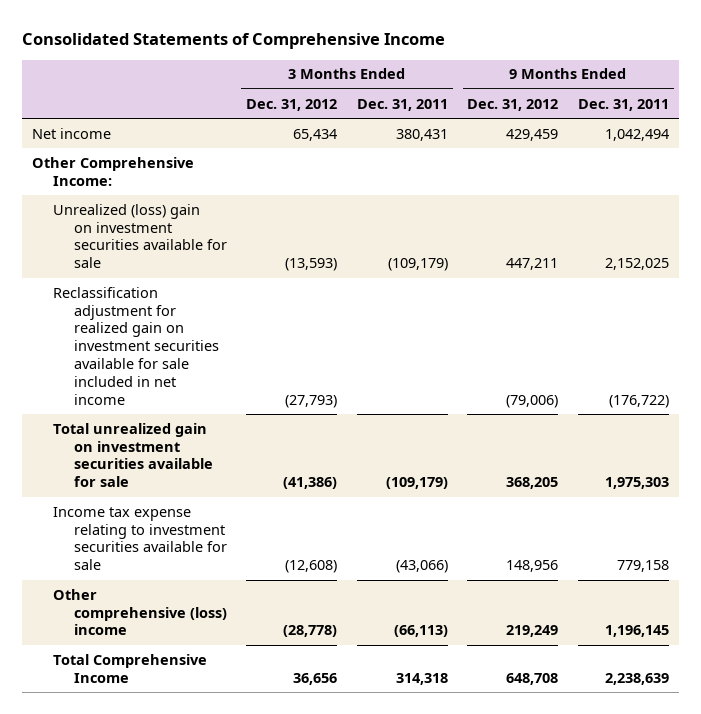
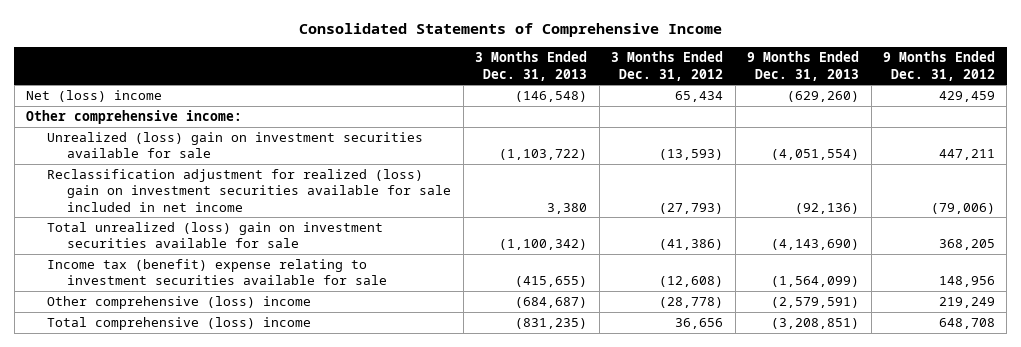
[356,98,448,111] Dec. 31, 2011 -> none
[578,98,670,111] Dec. 31, 2011 -> none
none -> [475,51,588,81] 3 Months Ended Dec. 31, 2013
none -> [747,51,860,81] 9 Months Ended Dec. 31, 2013
[32,127,112,139] Net income -> [26,89,163,102] Net (loss) income
[32,156,195,186] Other Comprehensive Income: -> [26,109,243,124] Other comprehensive income:
[52,286,219,405] Reclassification adjustment for realized gain on investment securities available for sale included in net income -> [46,168,452,212] Reclassification adjustment for realized (loss) gain on investment securities available for sale included in net income
[52,422,213,488] Total unrealized gain on investment securities available for sale -> [46,221,383,249] Total unrealized (loss) gain on investment securities available for sale
[52,506,227,571] Income tax expense relating to investment securities available for sale -> [46,258,388,286] Income tax (benefit) expense relating to investment securities available for sale
[52,653,207,683] Total Comprehensive Income -> [46,316,311,330] Total comprehensive (loss) income

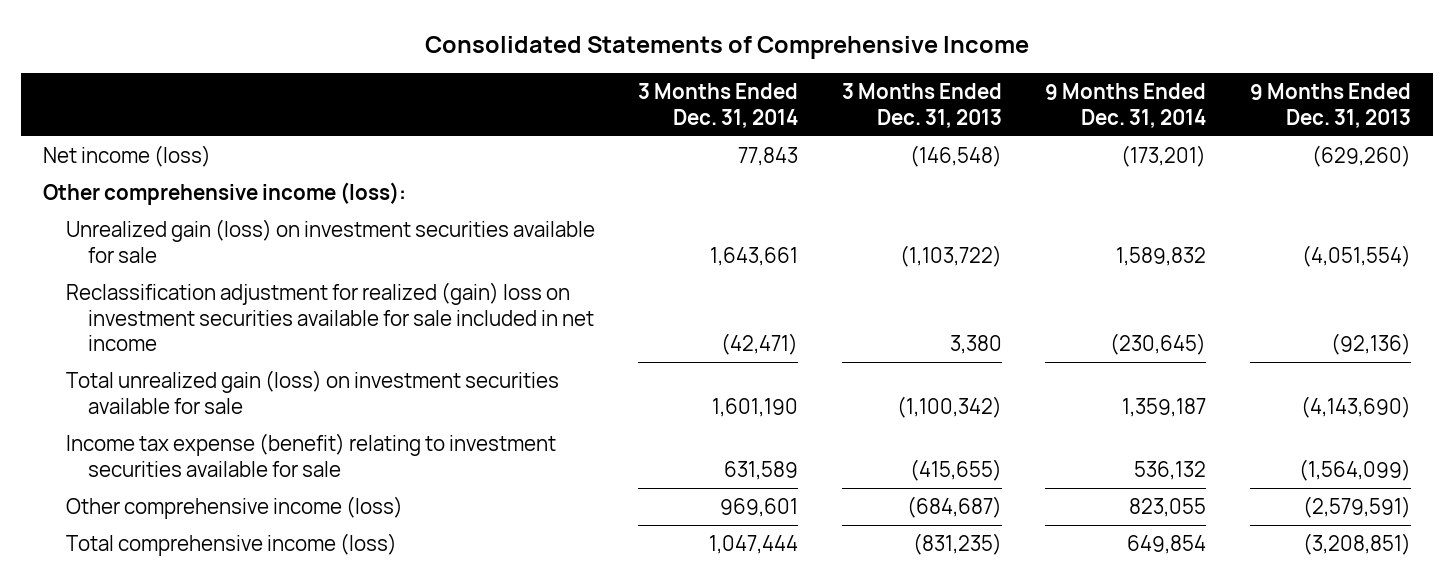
[611,51,724,81] 3 Months Ended Dec. 31, 2012 -> none
[882,51,995,81] 9 Months Ended Dec. 31, 2012 -> none
none -> [638,83,799,128] 3 Months Ended Dec. 31, 2014
none -> [1045,83,1207,128] 9 Months Ended Dec. 31, 2014
[26,89,163,102] Net (loss) income -> [43,144,212,167] Net income (loss)
[26,109,243,124] Other comprehensive income: -> [43,181,407,205] Other comprehensive income (loss):
[46,131,423,159] Unrealized (loss) gain on investment securities available for sale -> [65,218,595,263] Unrealized gain (loss) on investment securities available for sale
[46,168,452,212] Reclassification adjustment for realized (loss) gain on investment securities available for sale included in net income -> [65,281,594,352] Reclassification adjustment for realized (gain) loss on investment securities available for sale included in net income
[46,221,383,249] Total unrealized (loss) gain on investment securities available for sale -> [65,369,559,414] Total unrealized gain (loss) on investment securities available for sale
[46,258,388,286] Income tax (benefit) expense relating to investment securities available for sale -> [65,432,556,477] Income tax expense (benefit) relating to investment securities available for sale
[46,295,311,309] Other comprehensive (loss) income -> [65,495,403,519] Other comprehensive income (loss)
[46,316,311,330] Total comprehensive (loss) income -> [65,532,397,556] Total comprehensive income (loss)

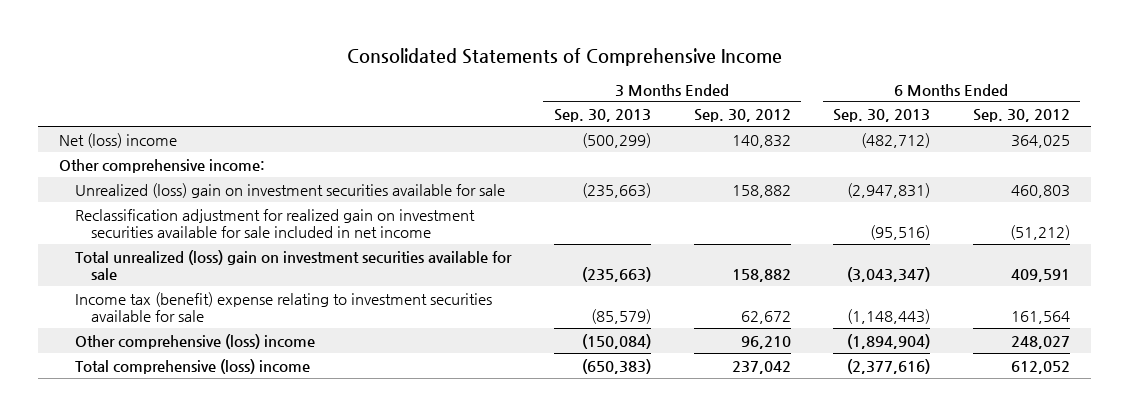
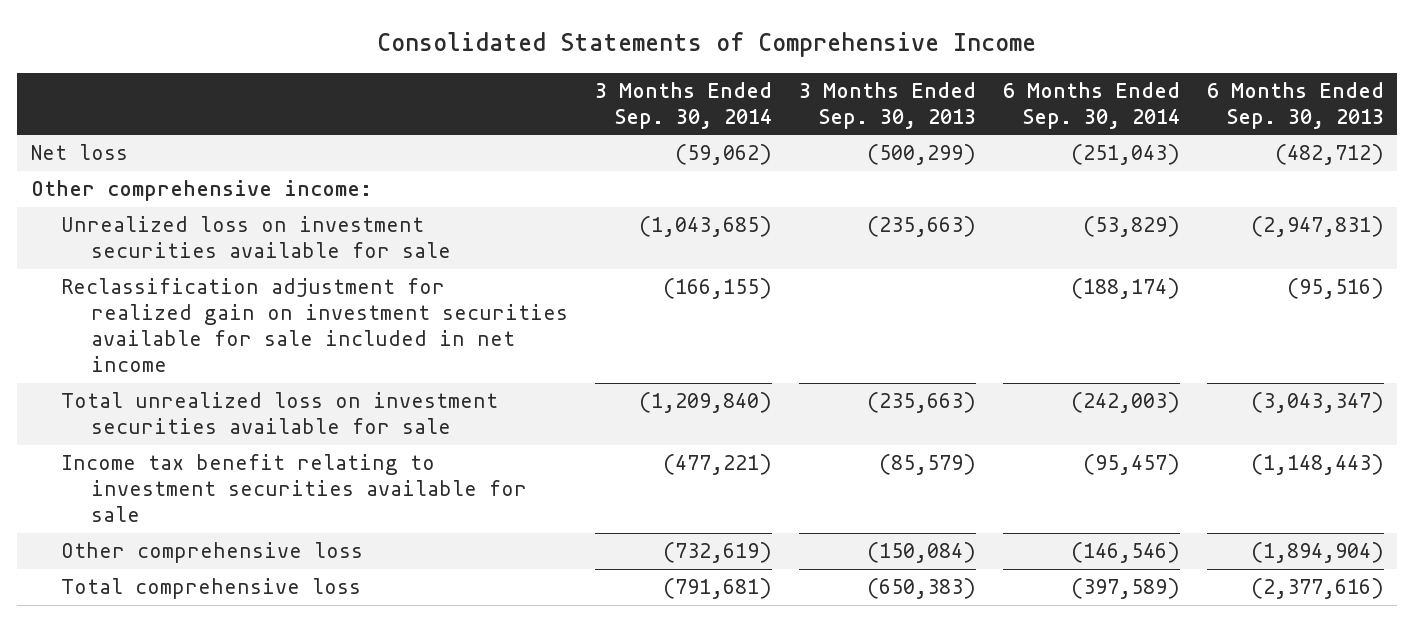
[693,109,791,123] Sep. 30, 2012 -> none
[972,109,1070,123] Sep. 30, 2012 -> none
none -> [595,81,773,129] 3 Months Ended Sep. 30, 2014
none -> [1002,81,1180,129] 6 Months Ended Sep. 30, 2014
[59,132,178,148] Net (loss) income -> [30,144,128,161] Net loss
[75,182,506,198] Unrealized (loss) gain on investment securities available for sale -> [61,216,452,259] Unrealized loss on investment securities available for sale
[75,249,513,281] Total unrealized (loss) gain on investment securities available for sale -> [61,392,499,435] Total unrealized loss on investment securities available for sale
[75,291,493,323] Income tax (benefit) expense relating to investment securities available for sale -> [61,454,528,523] Income tax benefit relating to investment securities available for sale
[75,333,316,349] Other comprehensive (loss) income -> [61,542,364,564] Other comprehensive loss
[75,358,311,374] Total comprehensive (loss) income -> [61,578,362,600] Total comprehensive loss

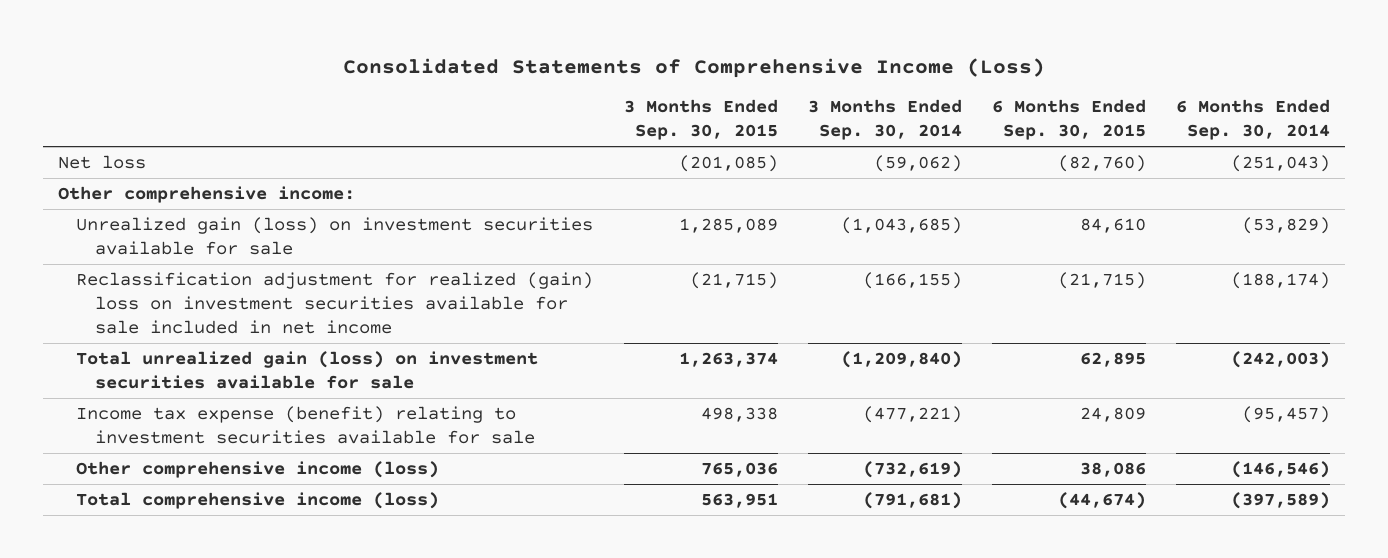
[377,31,1037,57] Consolidated Statements of Comprehensive Income -> [343,57,1046,78] Consolidated Statements of Comprehensive Income (Loss)
[799,81,977,129] 3 Months Ended Sep. 30, 2013 -> none
[1206,81,1384,129] 6 Months Ended Sep. 30, 2013 -> none
none -> [623,99,778,141] 3 Months Ended Sep. 30, 2015
none -> [991,99,1146,141] 6 Months Ended Sep. 30, 2015
[61,216,452,259] Unrealized loss on investment securities available for sale -> [76,217,594,255] Unrealized gain (loss) on investment securities available for sale
[61,278,569,373] Reclassification adjustment for realized gain on investment securities available for sale included in net income -> [76,272,594,334] Reclassification adjustment for realized (gain) loss on investment securities available for sale included in net income
[61,392,499,435] Total unrealized loss on investment securities available for sale -> [76,351,539,389] Total unrealized gain (loss) on investment securities available for sale
[61,454,528,523] Income tax benefit relating to investment securities available for sale -> [76,406,535,444] Income tax expense (benefit) relating to investment securities available for sale
[61,542,364,564] Other comprehensive loss -> [76,461,440,479] Other comprehensive income (loss)
[61,578,362,600] Total comprehensive loss -> [76,492,440,510] Total comprehensive income (loss)

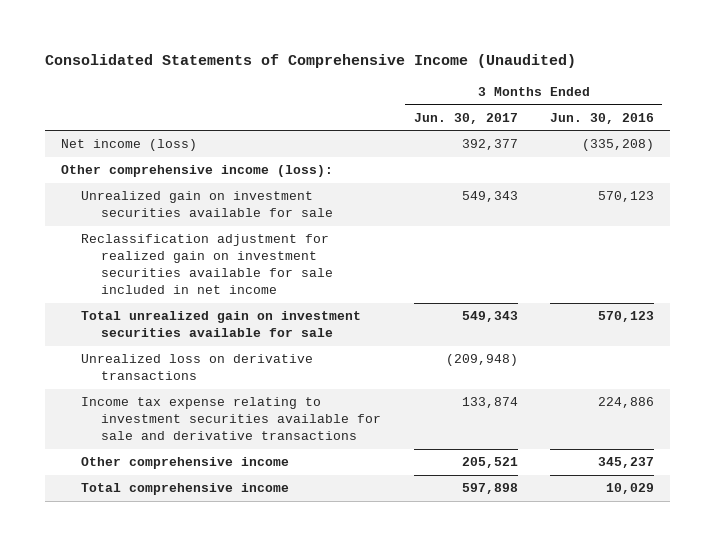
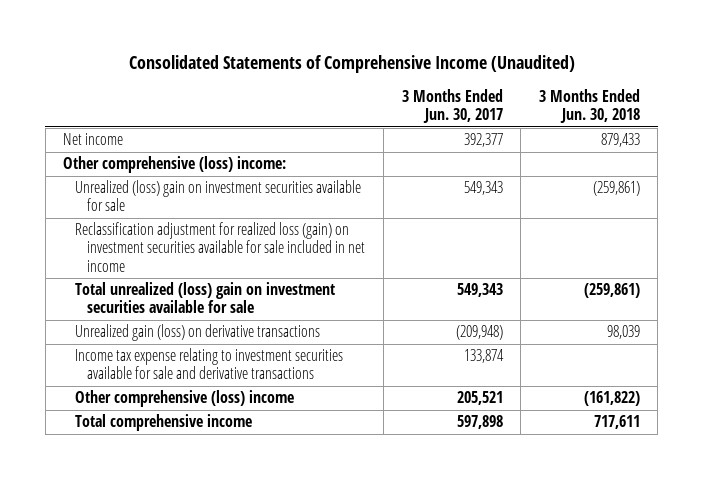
[550,112,655,124] Jun. 30, 2016 -> none
none -> [538,89,640,124] 3 Months Ended Jun. 30, 2018
[61,139,198,152] Net income (loss) -> [63,133,124,146] Net income
[61,165,334,178] Other comprehensive income (loss): -> [63,156,287,174] Other comprehensive (loss) income:
[81,191,334,218] Unrealized gain on investment securities available for sale -> [75,180,362,212] Unrealized (loss) gain on investment securities available for sale
[81,234,334,295] Reclassification adjustment for realized gain on investment securities available for sale included in net income -> [75,222,366,272] Reclassification adjustment for realized loss (gain) on investment securities available for sale included in net income
[81,311,362,338] Total unrealized gain on investment securities available for sale -> [75,282,336,314] Total unrealized (loss) gain on investment securities available for sale
[81,354,314,381] Unrealized loss on derivative transactions -> [75,324,321,342] Unrealized gain (loss) on derivative transactions
[81,457,290,470] Other comprehensive income -> [75,390,295,408] Other comprehensive (loss) income

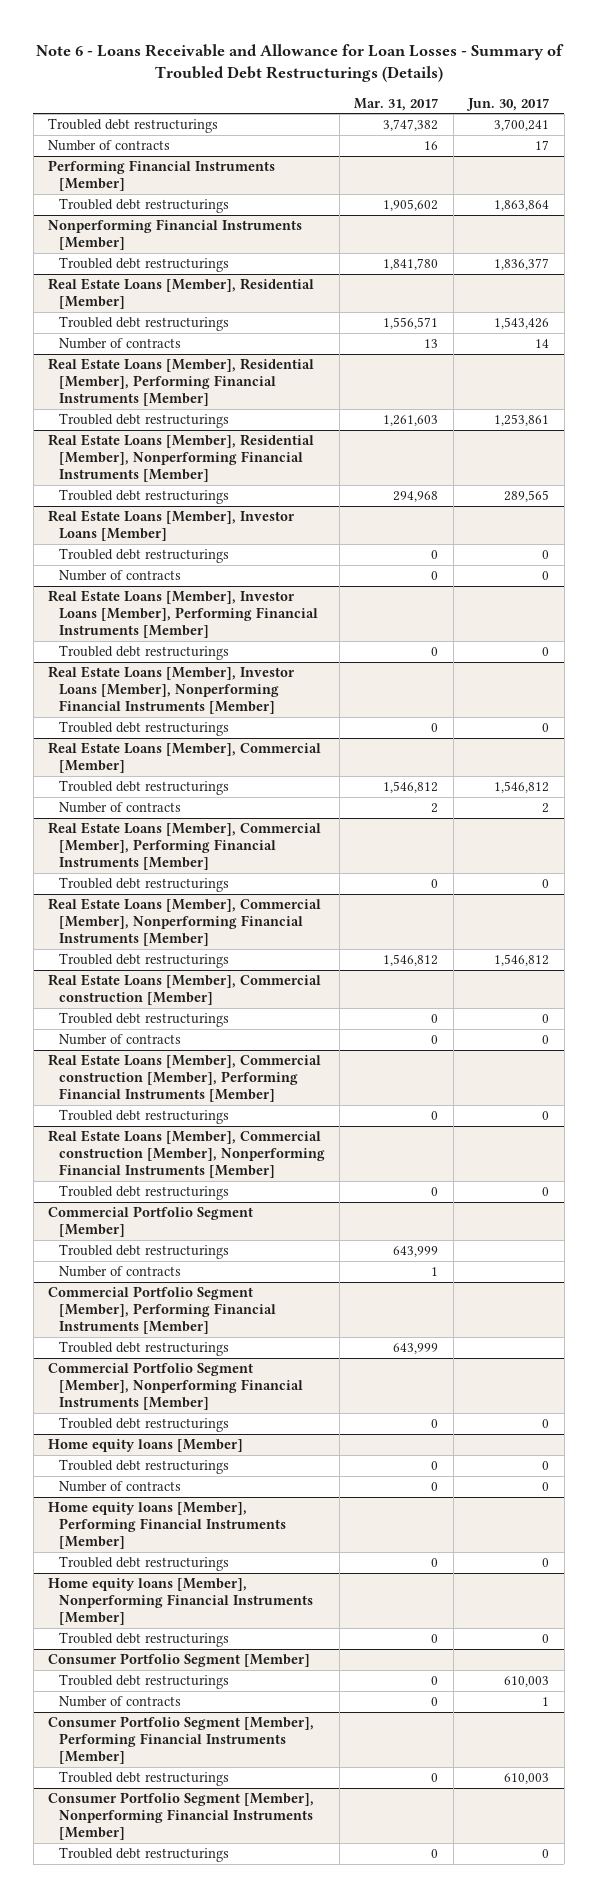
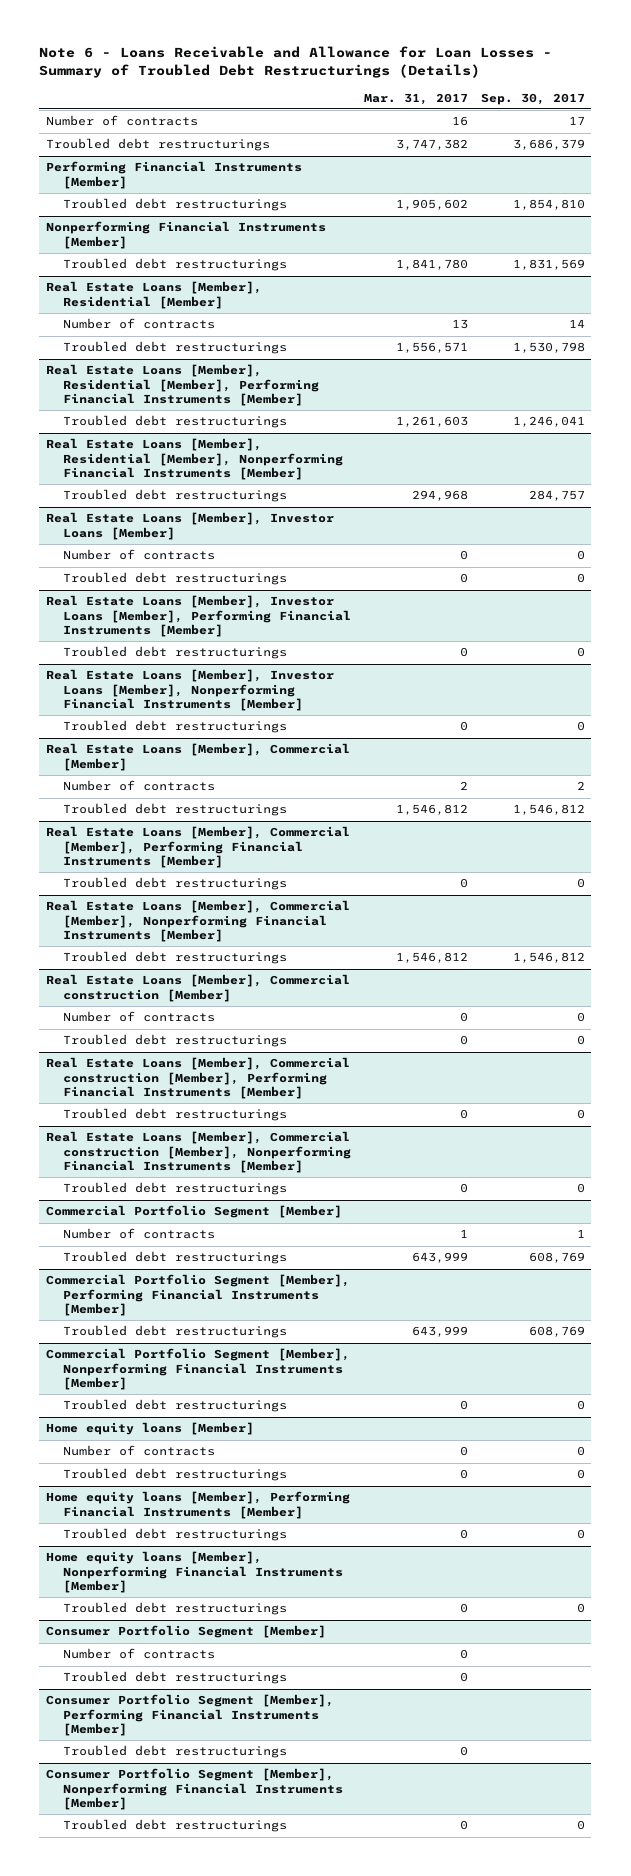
[466,97,550,111] Jun. 30, 2017 -> none
none -> [480,92,585,105] Sep. 30, 2017
[48,118,219,134] Troubled debt restructurings -> [45,138,270,152] Troubled debt restructurings
[58,316,229,332] Troubled debt restructurings -> [62,341,287,355] Troubled debt restructurings
[58,548,229,564] Troubled debt restructurings -> [62,572,287,586] Troubled debt restructurings
[58,780,229,796] Troubled debt restructurings -> [62,803,287,817] Troubled debt restructurings
[58,1012,229,1028] Troubled debt restructurings -> [62,1034,287,1048] Troubled debt restructurings
[58,1244,229,1260] Troubled debt restructurings -> [62,1251,287,1265] Troubled debt restructurings
[58,1459,229,1475] Troubled debt restructurings -> [62,1468,287,1482] Troubled debt restructurings
[58,1674,229,1690] Troubled debt restructurings -> [62,1671,287,1685] Troubled debt restructurings

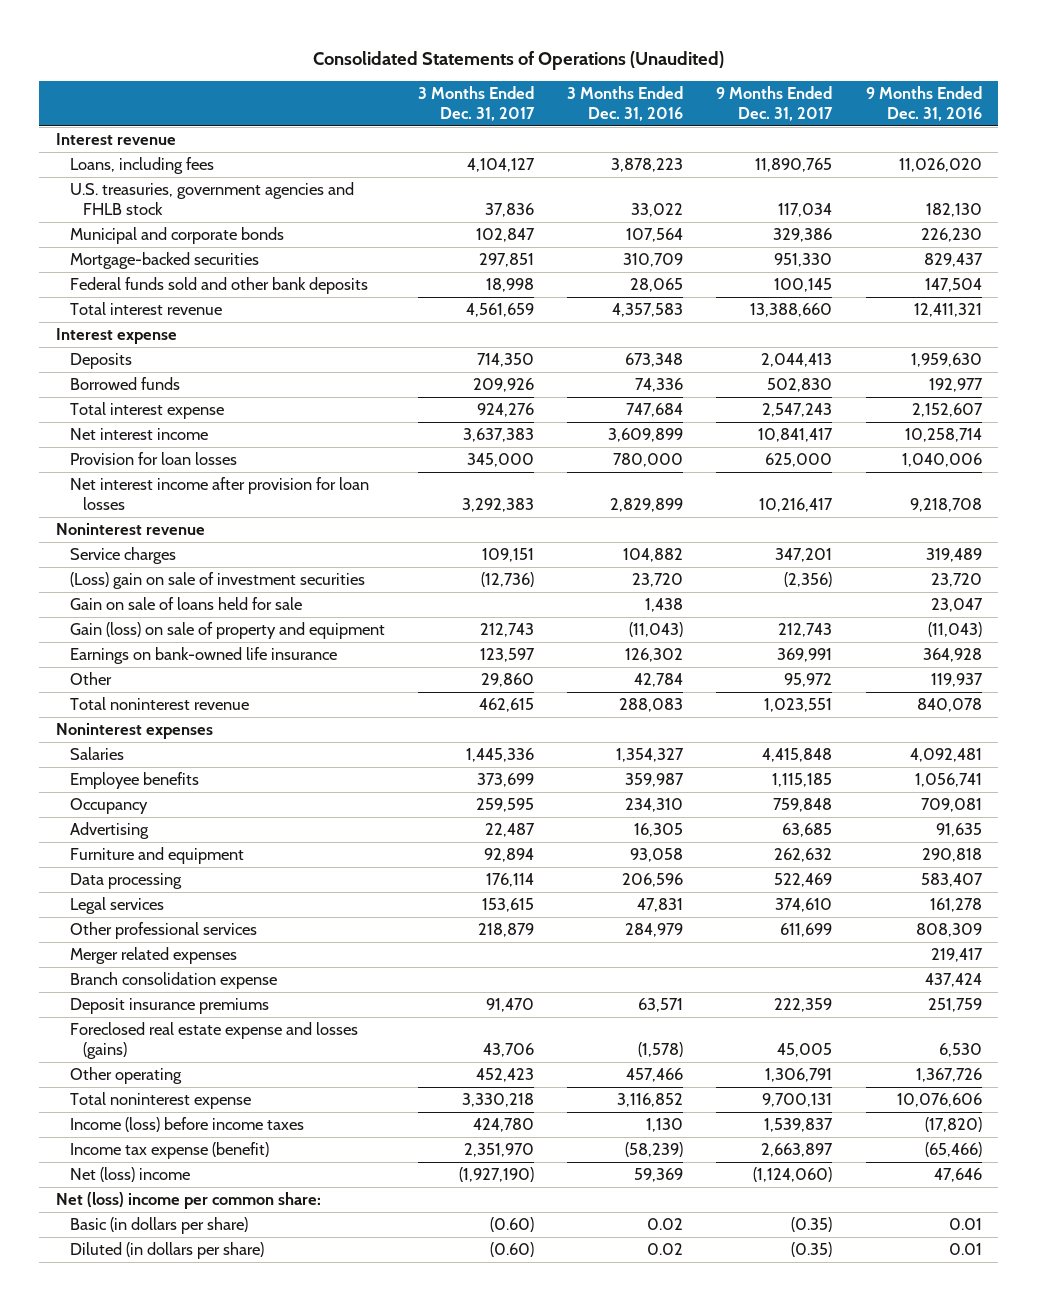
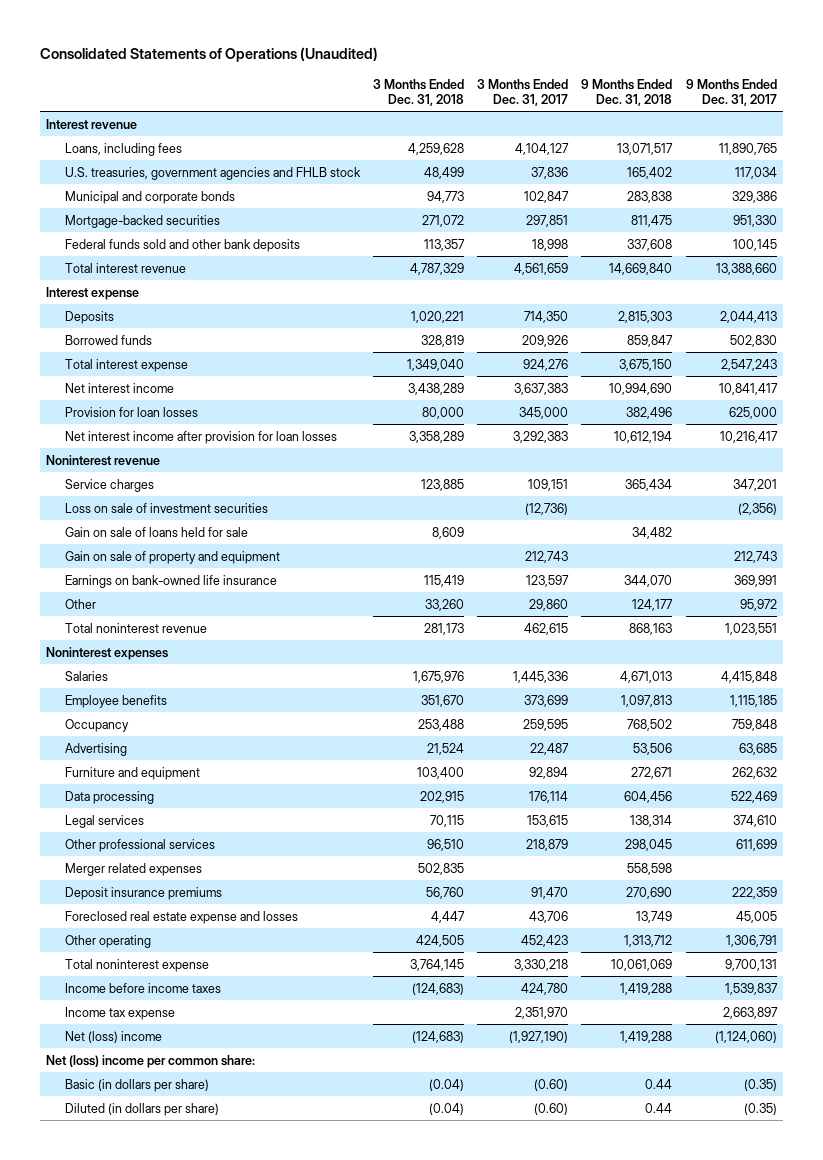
[567,86,684,121] 3 Months Ended Dec. 31, 2016 -> none
[865,86,982,121] 9 Months Ended Dec. 31, 2016 -> none
none -> [373,78,465,106] 3 Months Ended Dec. 31, 2018
none -> [581,78,673,106] 9 Months Ended Dec. 31, 2018
[69,572,365,590] (Loss) gain on sale of investment securities -> [64,502,268,513] Loss on sale of investment securities
[69,622,385,640] Gain (loss) on sale of property and equipment -> [64,550,280,564] Gain on sale of property and equipment
[69,972,277,990] Branch consolidation expense -> none
[69,1022,358,1059] Foreclosed real estate expense and losses (gains) -> [64,910,298,924] Foreclosed real estate expense and losses
[69,1117,304,1133] Income (loss) before income taxes -> [64,982,221,993] Income before income taxes
[69,1142,269,1160] Income tax expense (benefit) -> [64,1006,175,1020] Income tax expense

